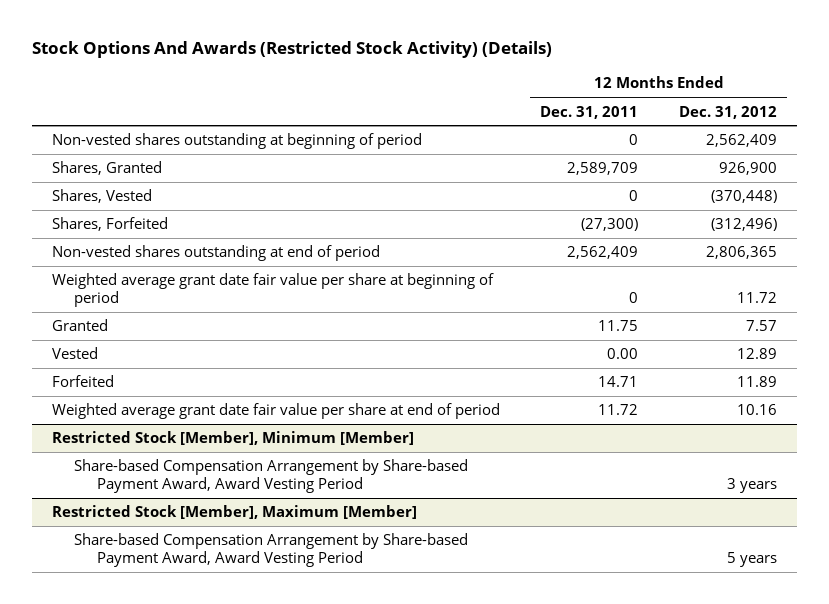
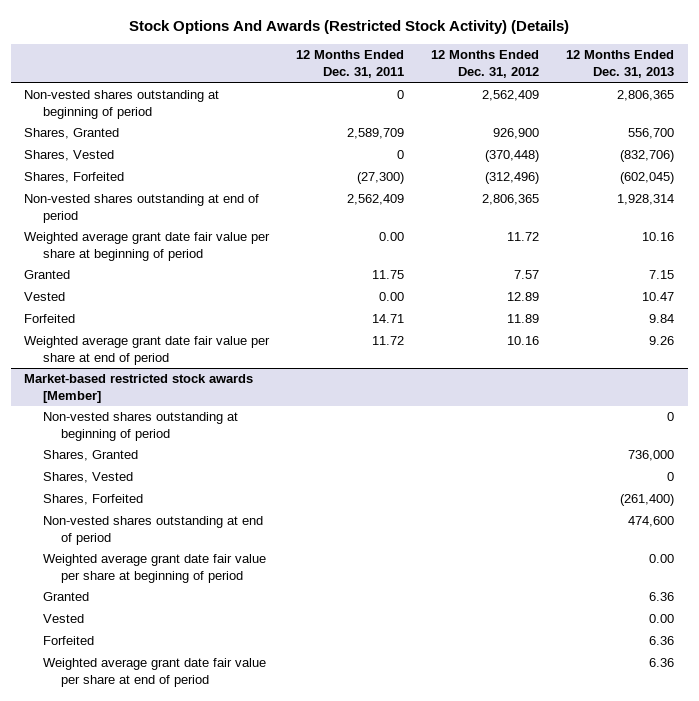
none -> [566,50,675,79] 12 Months Ended Dec. 31, 2013
[629,291,639,303] 0 -> [379,232,405,242] 0.00
[51,431,414,446] Restricted Stock [Member], Minimum [Member] -> none
[74,459,469,493] Share-based Compensation Arrangement by Share-based Payment Award, Award Vesting Period -> none
[51,505,417,520] Restricted Stock [Member], Maximum [Member] -> none
[74,533,469,567] Share-based Compensation Arrangement by Share-based Payment Award, Award Vesting Period -> none
none -> [24,374,254,404] Market-based restricted stock awards [Member]
none -> [42,412,238,442] Non-vested shares outstanding at beginning of period
none -> [42,450,138,462] Shares, Granted
none -> [42,472,133,484] Shares, Vested
none -> [42,494,143,506] Shares, Forfeited
none -> [42,516,263,546] Non-vested shares outstanding at end of period
none -> [42,554,266,584] Weighted average grant date fair value per share at beginning of period
none -> [42,592,89,602] Granted
none -> [42,614,84,624] Vested
none -> [42,636,94,646] Forfeited
none -> [42,658,266,688] Weighted average grant date fair value per share at end of period

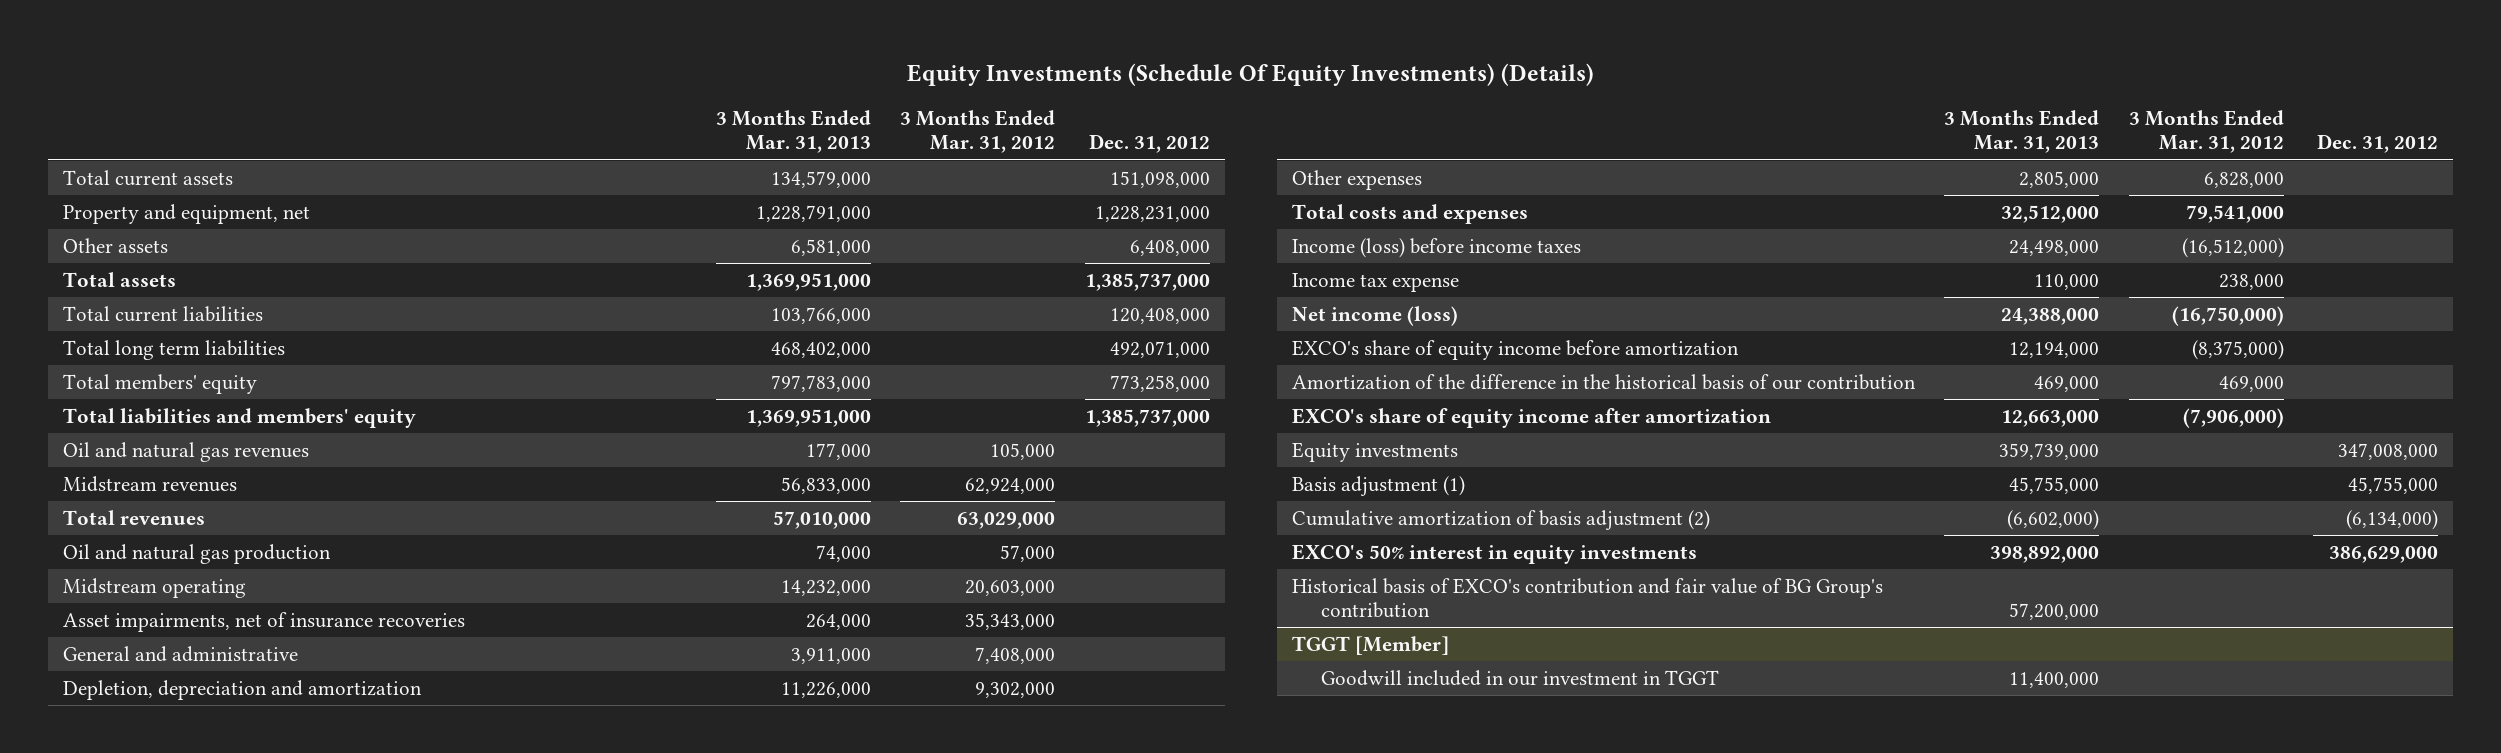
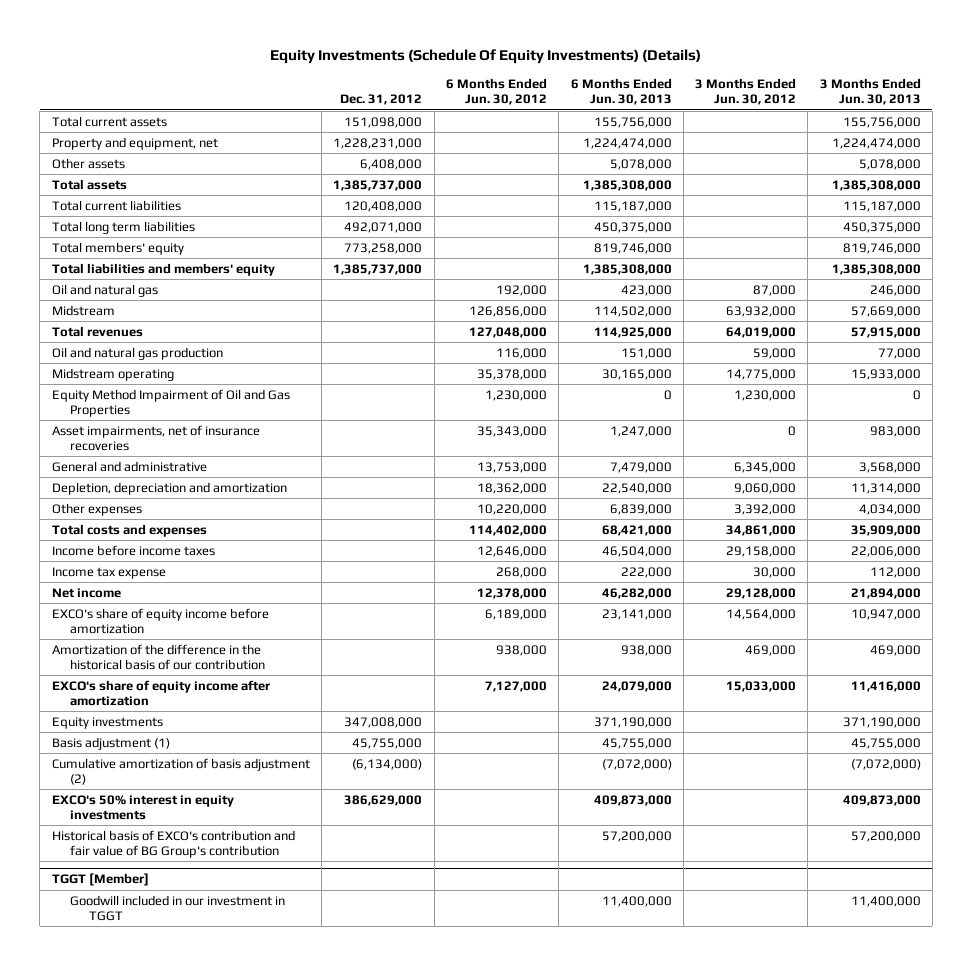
[715,110,871,154] 3 Months Ended Mar. 31, 2013 -> none
[900,110,1056,154] 3 Months Ended Mar. 31, 2012 -> none
none -> [445,78,547,106] 6 Months Ended Jun. 30, 2012
none -> [570,78,672,106] 6 Months Ended Jun. 30, 2013
none -> [695,78,797,106] 3 Months Ended Jun. 30, 2012
none -> [819,78,921,106] 3 Months Ended Jun. 30, 2013
[63,441,310,462] Oil and natural gas revenues -> [51,283,158,297] Oil and natural gas
[63,475,238,492] Midstream revenues -> [51,304,115,316] Midstream
none -> [51,388,290,418] Equity Method Impairment of Oil and Gas Properties
[1291,237,1581,258] Income (loss) before income taxes -> [51,544,215,556] Income before income taxes
[1291,305,1458,326] Net income (loss) -> [51,587,121,598] Net income

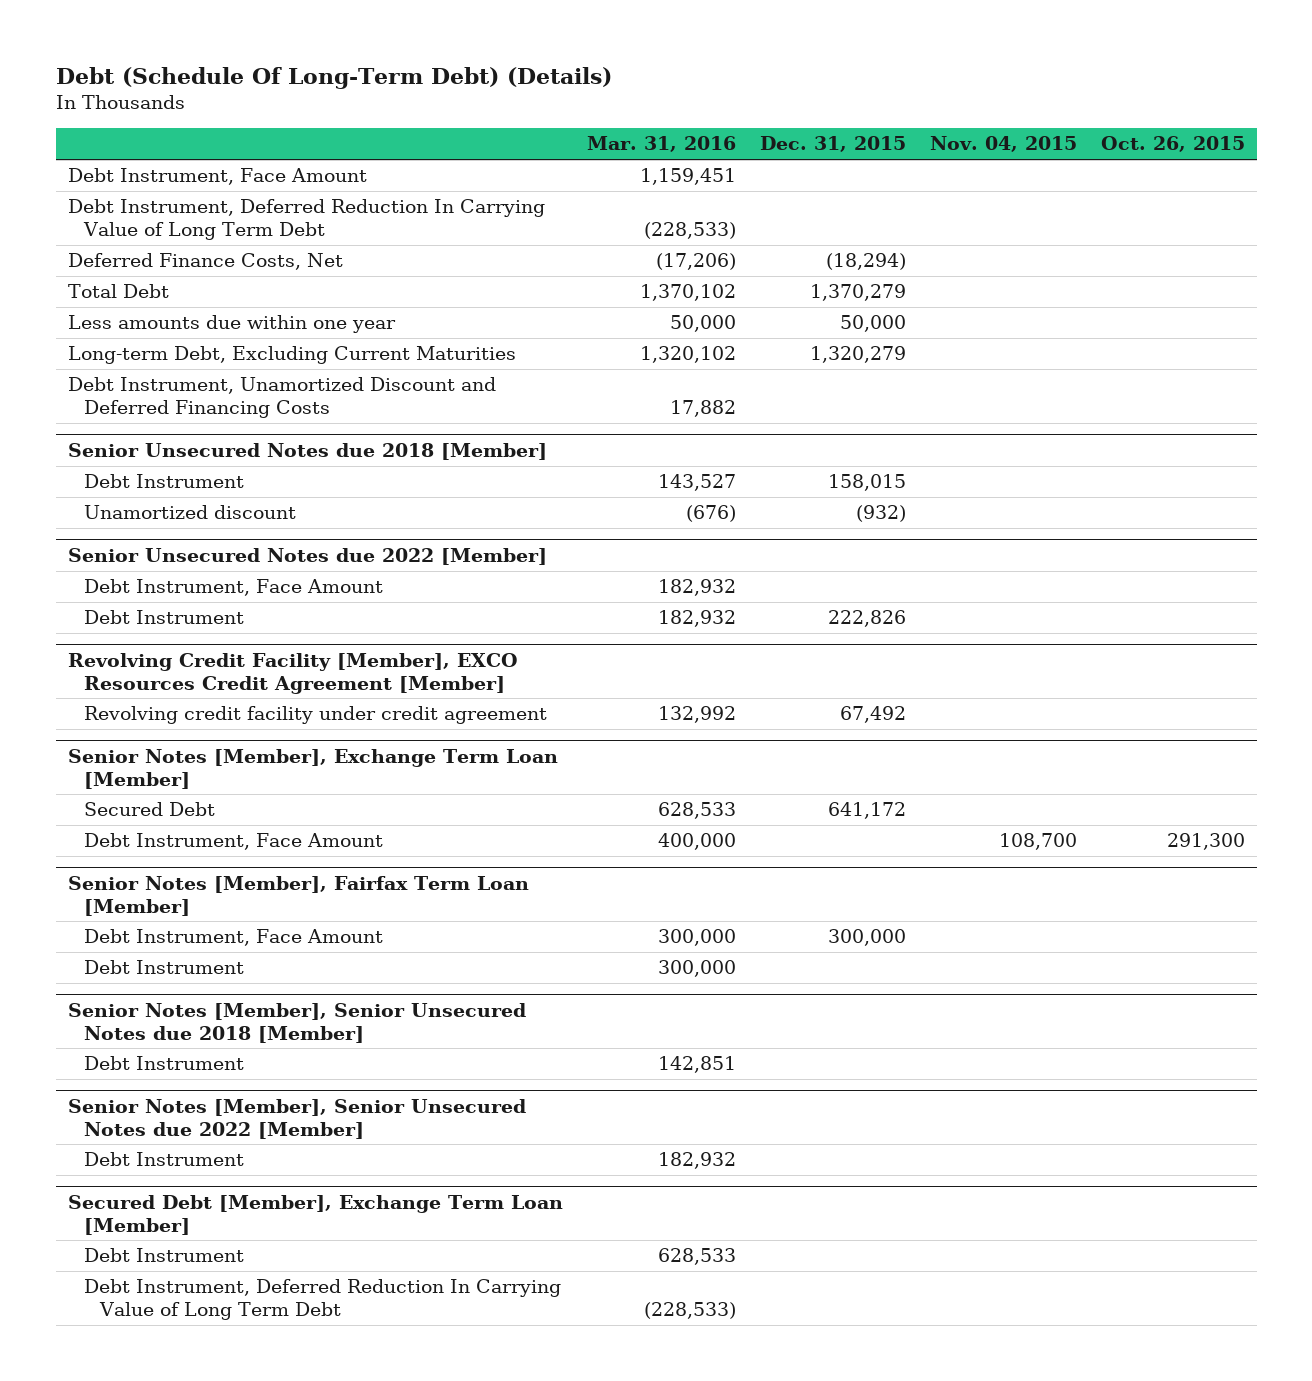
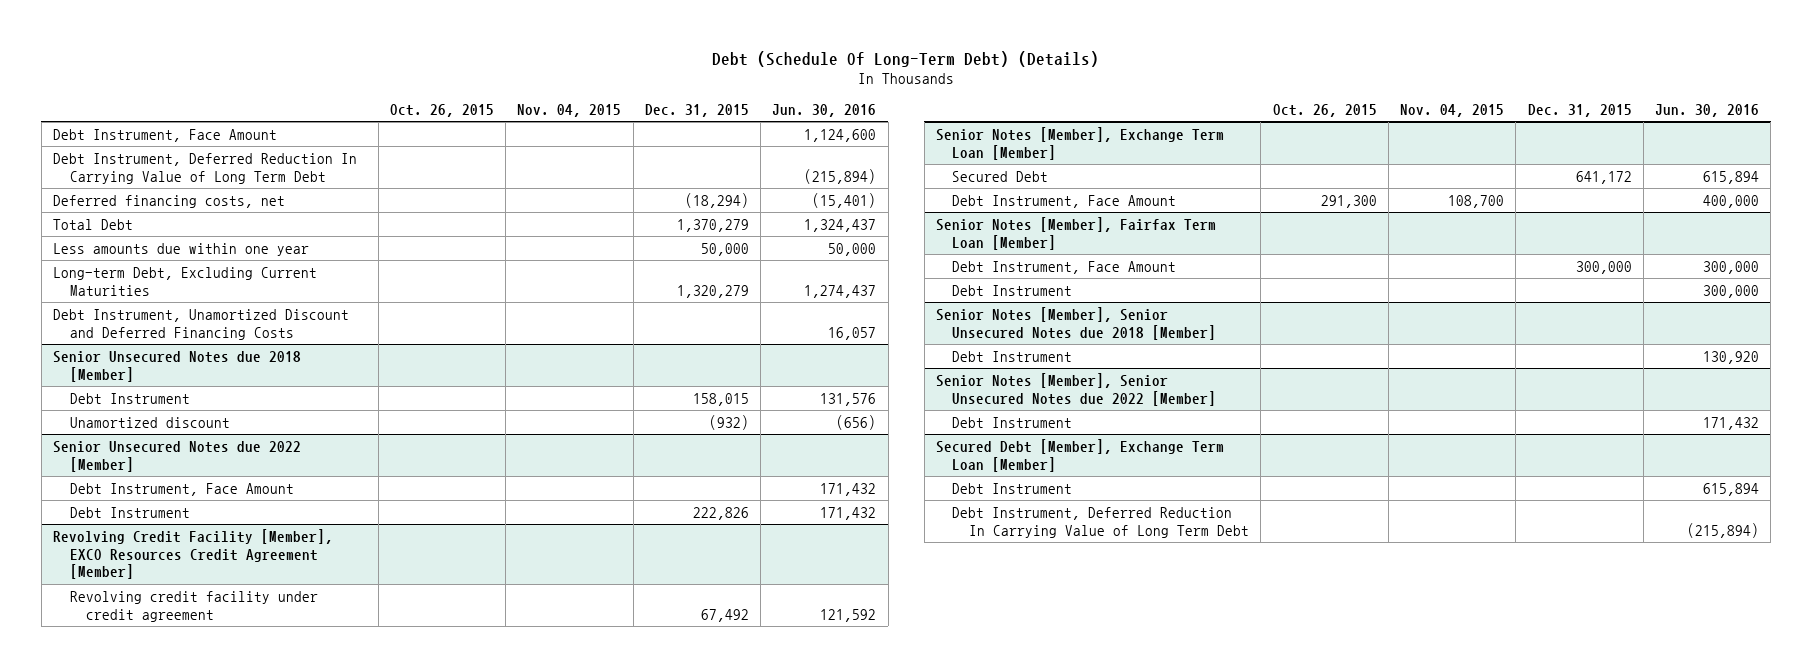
[586,136,736,153] Mar. 31, 2016 -> none
none -> [772,103,877,117] Jun. 30, 2016
[67,253,343,271] Deferred Finance Costs, Net -> [53,194,286,208] Deferred financing costs, net

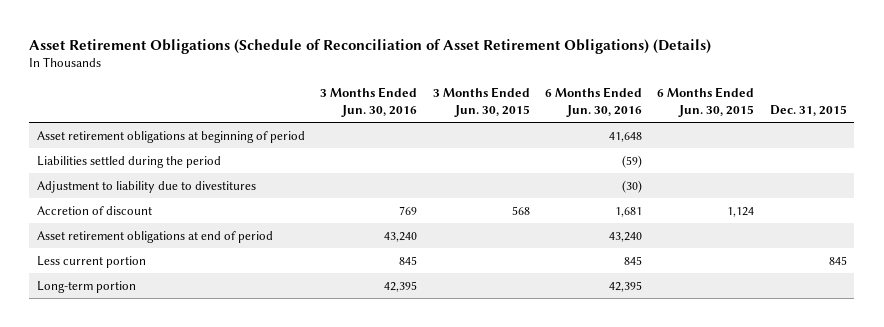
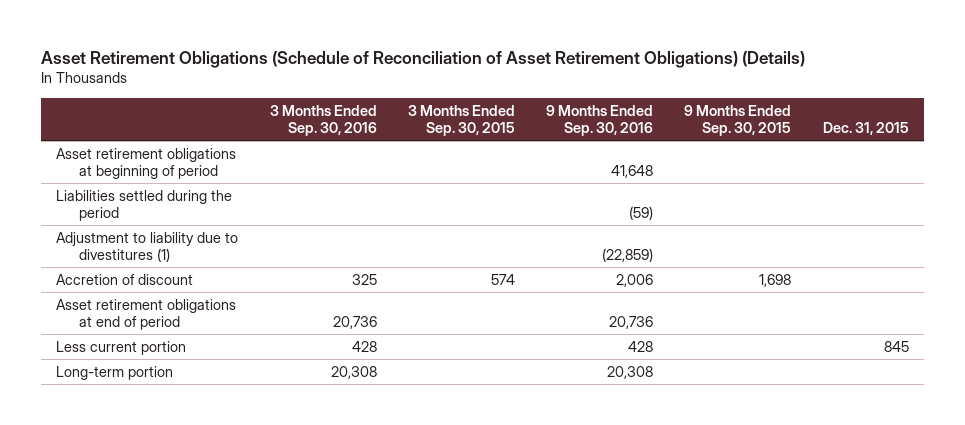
[320,87,418,118] 3 Months Ended Jun. 30, 2016 -> none
[432,87,530,118] 3 Months Ended Jun. 30, 2015 -> none
[545,87,643,118] 6 Months Ended Jun. 30, 2016 -> none
[657,87,755,118] 6 Months Ended Jun. 30, 2015 -> none
none -> [269,105,377,137] 3 Months Ended Sep. 30, 2016
none -> [407,105,515,137] 3 Months Ended Sep. 30, 2015
none -> [546,105,654,137] 9 Months Ended Sep. 30, 2016
none -> [684,105,792,137] 9 Months Ended Sep. 30, 2015
[36,180,256,193] Adjustment to liability due to divestitures -> [56,231,239,263] Adjustment to liability due to divestitures (1)

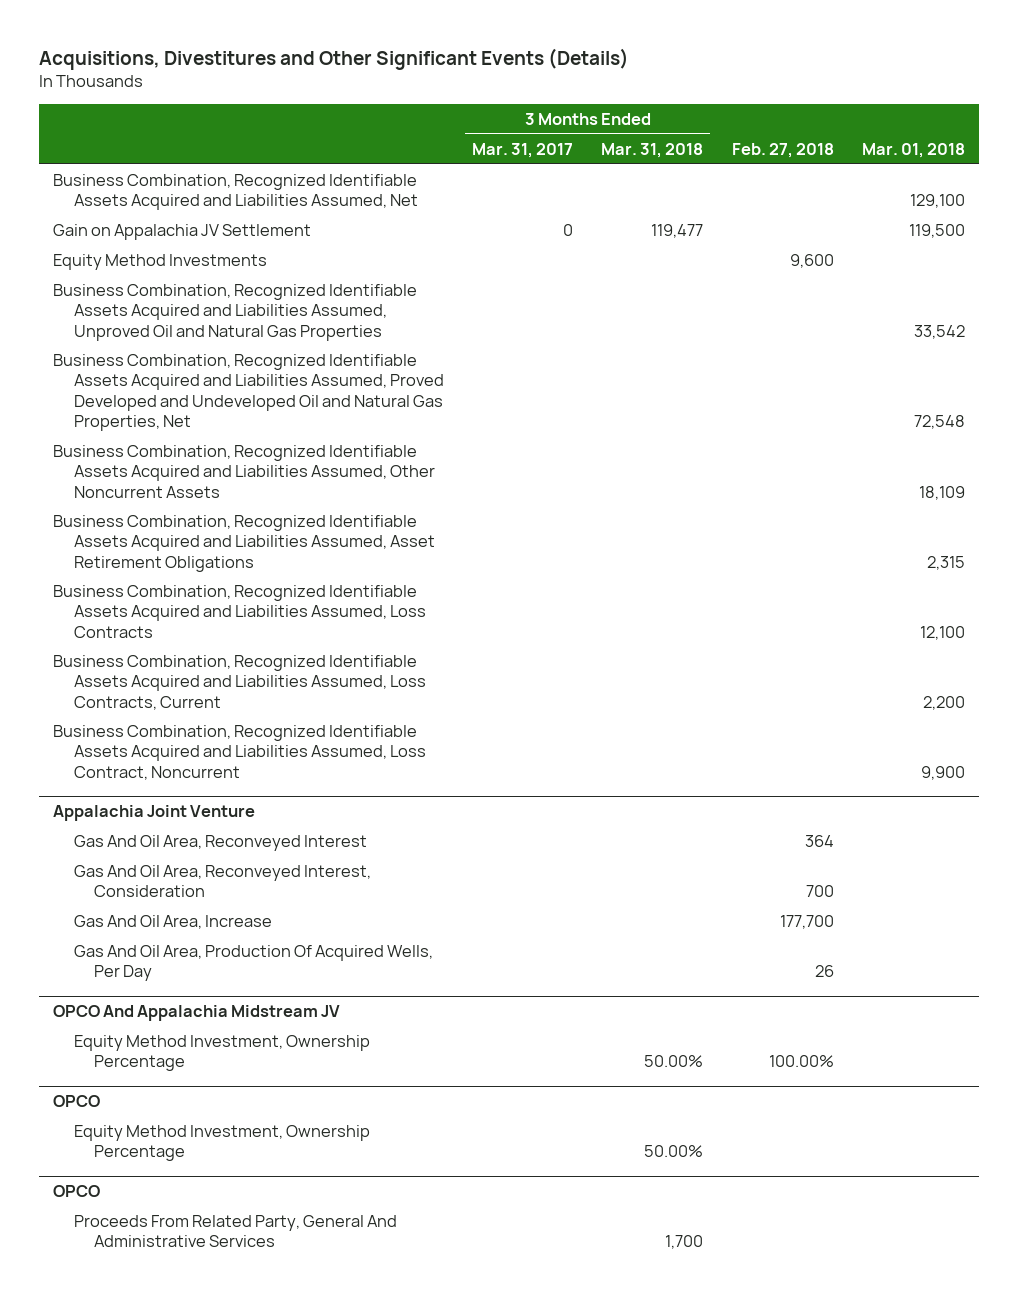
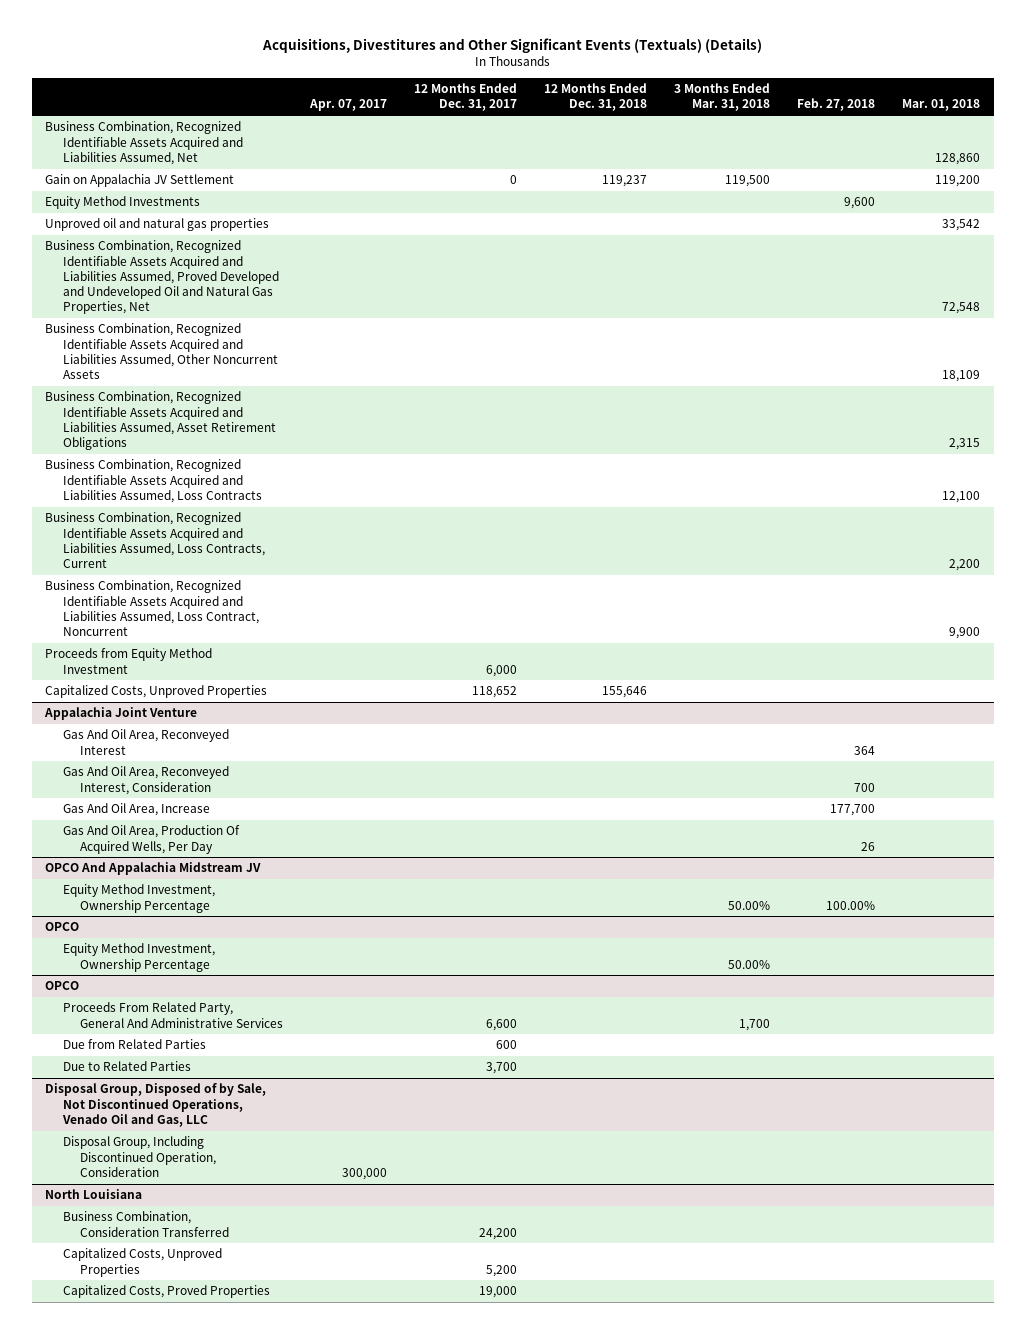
[38,47,629,70] Acquisitions, Divestitures and Other Significant Events (Details) -> [261,38,762,54] Acquisitions, Divestitures and Other Significant Events (Textuals) (Details)
[472,142,574,158] Mar. 31, 2017 -> none
none -> [308,99,387,112] Apr. 07, 2017
none -> [413,83,517,112] 12 Months Ended Dec. 31, 2017
none -> [543,83,647,112] 12 Months Ended Dec. 31, 2018
[910,194,966,209] 129,100 -> [935,152,981,165] 128,860
[651,223,704,238] 119,477 -> [725,175,771,188] 119,500
[909,223,966,238] 119,500 -> [935,175,981,188] 119,200
[53,283,418,341] Business Combination, Recognized Identifiable Assets Acquired and Liabilities Assumed, Unproved Oil and Natural Gas Properties -> [45,218,270,232] Unproved oil and natural gas properties
none -> [45,648,213,674] Proceeds from Equity Method Investment
none -> [45,685,268,699] Capitalized Costs, Unproved Properties
none -> [62,1039,206,1050] Due from Related Parties
none -> [62,1061,191,1072] Due to Related Parties
none -> [45,1083,267,1127] Disposal Group, Disposed of by Sale, Not Discontinued Operations, Venado Oil and Gas, LLC
none -> [62,1136,216,1177] Disposal Group, Including Discontinued Operation, Consideration
none -> [45,1189,143,1200] North Louisiana
none -> [62,1211,229,1237] Business Combination, Consideration Transferred
none -> [62,1248,222,1277] Capitalized Costs, Unproved Properties
none -> [62,1285,270,1299] Capitalized Costs, Proved Properties

